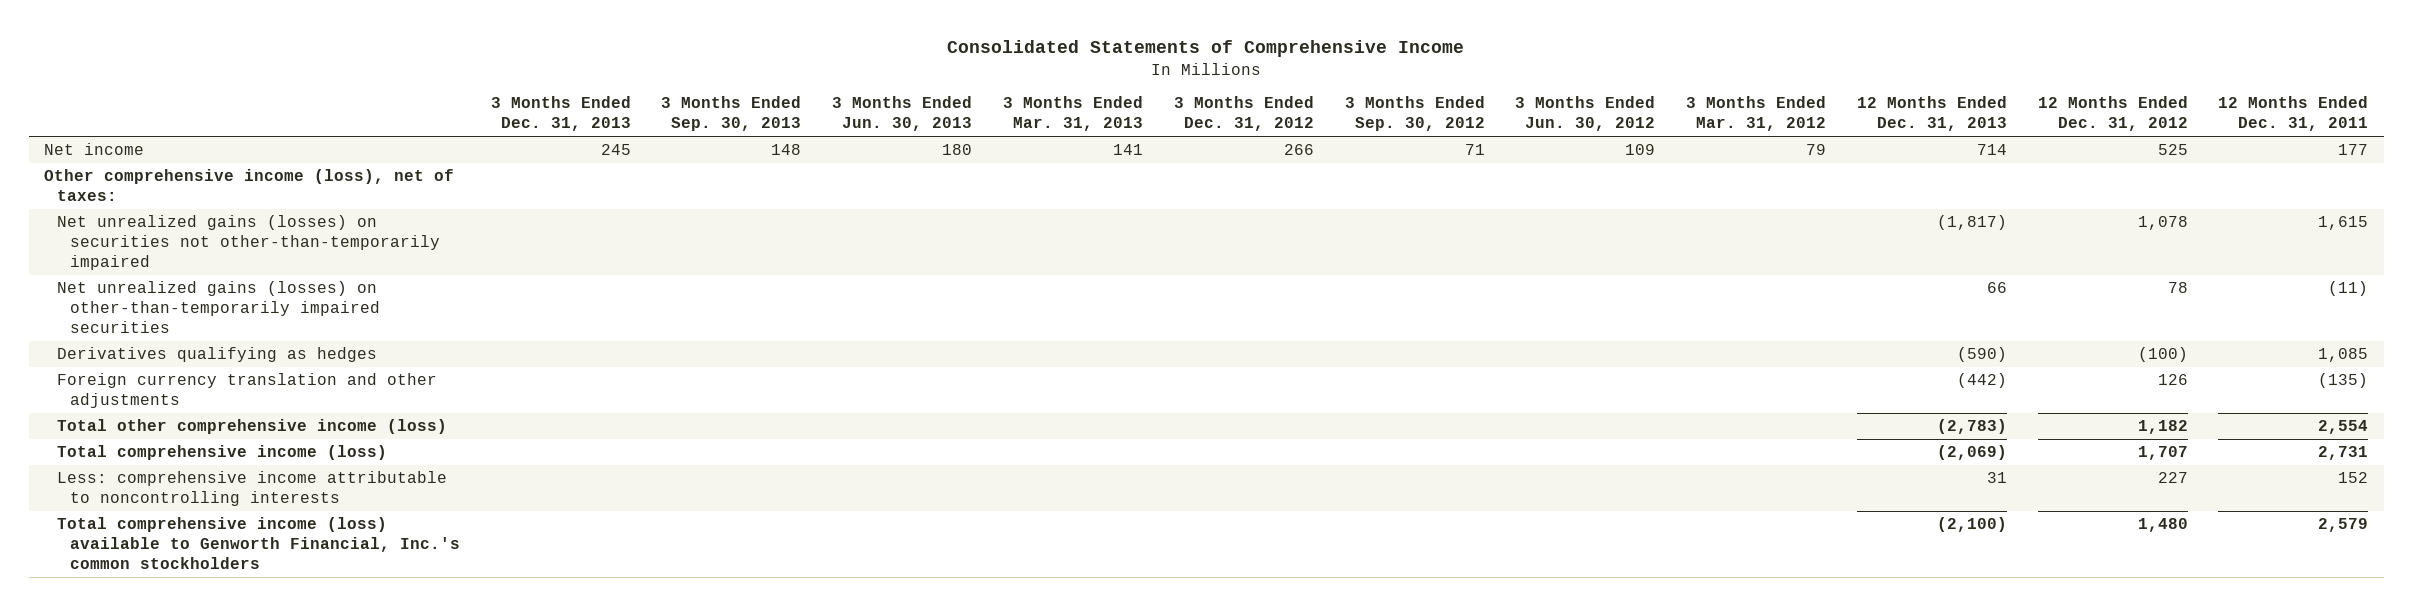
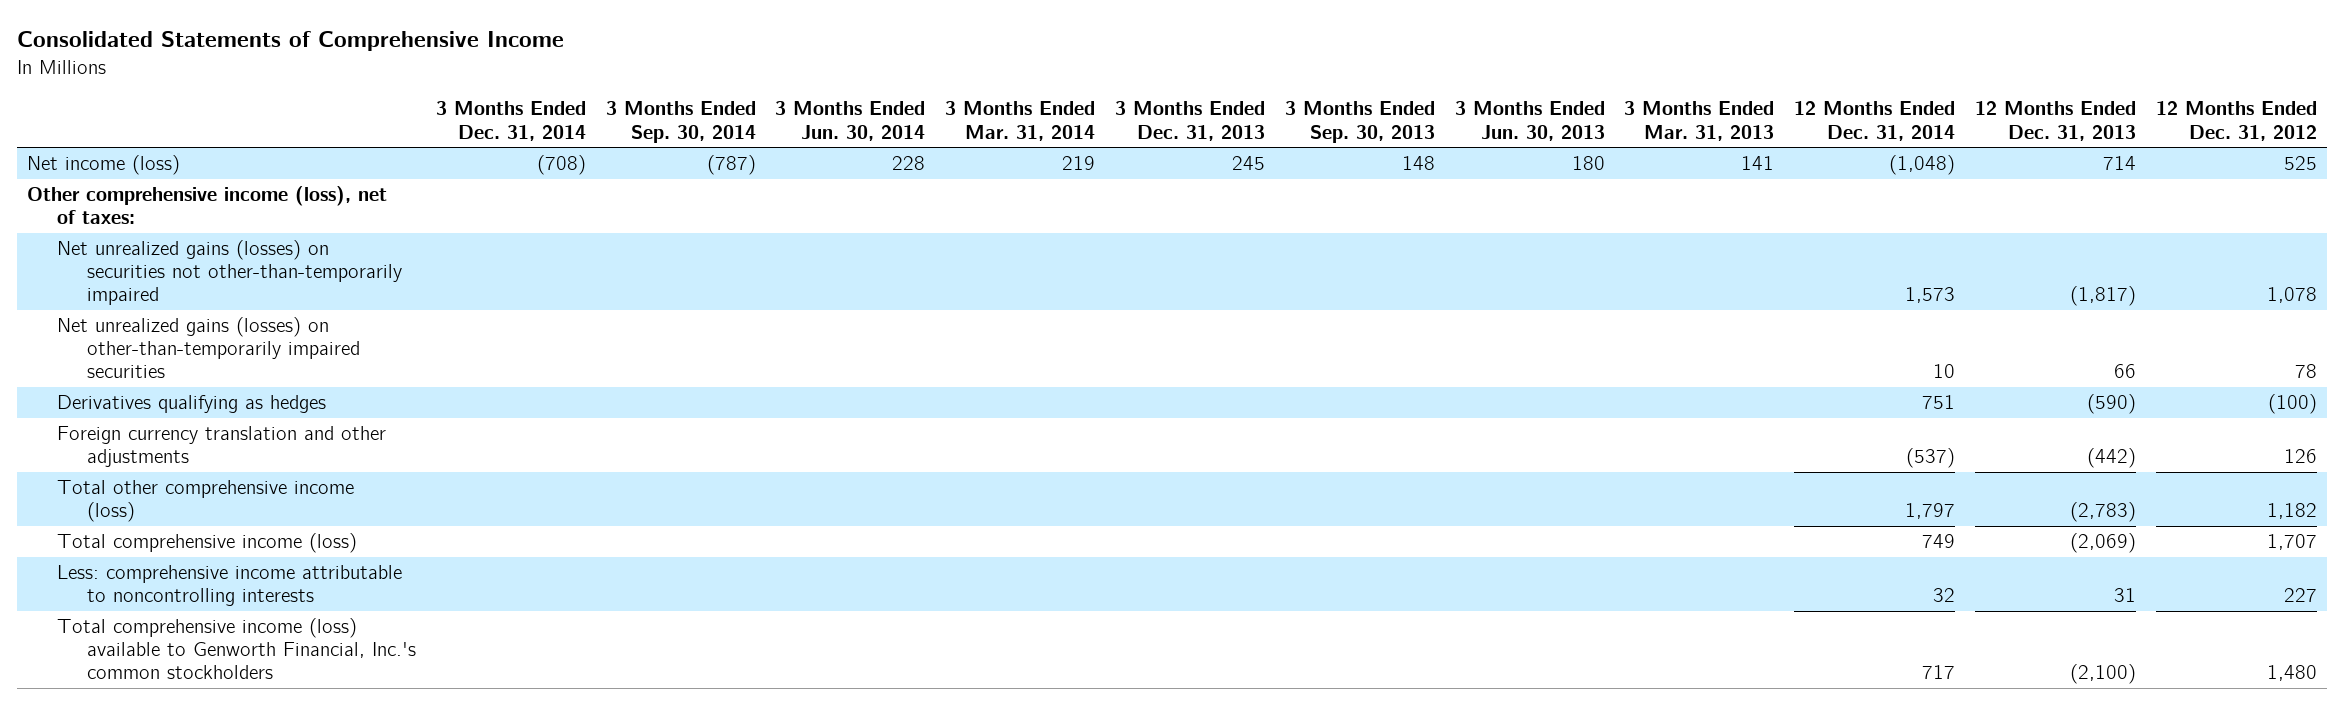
[1173,96,1314,132] 3 Months Ended Dec. 31, 2012 -> none
[1344,96,1485,132] 3 Months Ended Sep. 30, 2012 -> none
[1515,96,1656,132] 3 Months Ended Jun. 30, 2012 -> none
[1686,96,1827,132] 3 Months Ended Mar. 31, 2012 -> none
[2218,96,2369,132] 12 Months Ended Dec. 31, 2011 -> none
none -> [435,101,586,141] 3 Months Ended Dec. 31, 2014
none -> [605,101,756,143] 3 Months Ended Sep. 30, 2014
none -> [775,101,926,141] 3 Months Ended Jun. 30, 2014
none -> [945,101,1096,141] 3 Months Ended Mar. 31, 2014
none -> [1794,101,1956,141] 12 Months Ended Dec. 31, 2014
[44,143,145,156] Net income -> [26,155,180,176] Net income (loss)

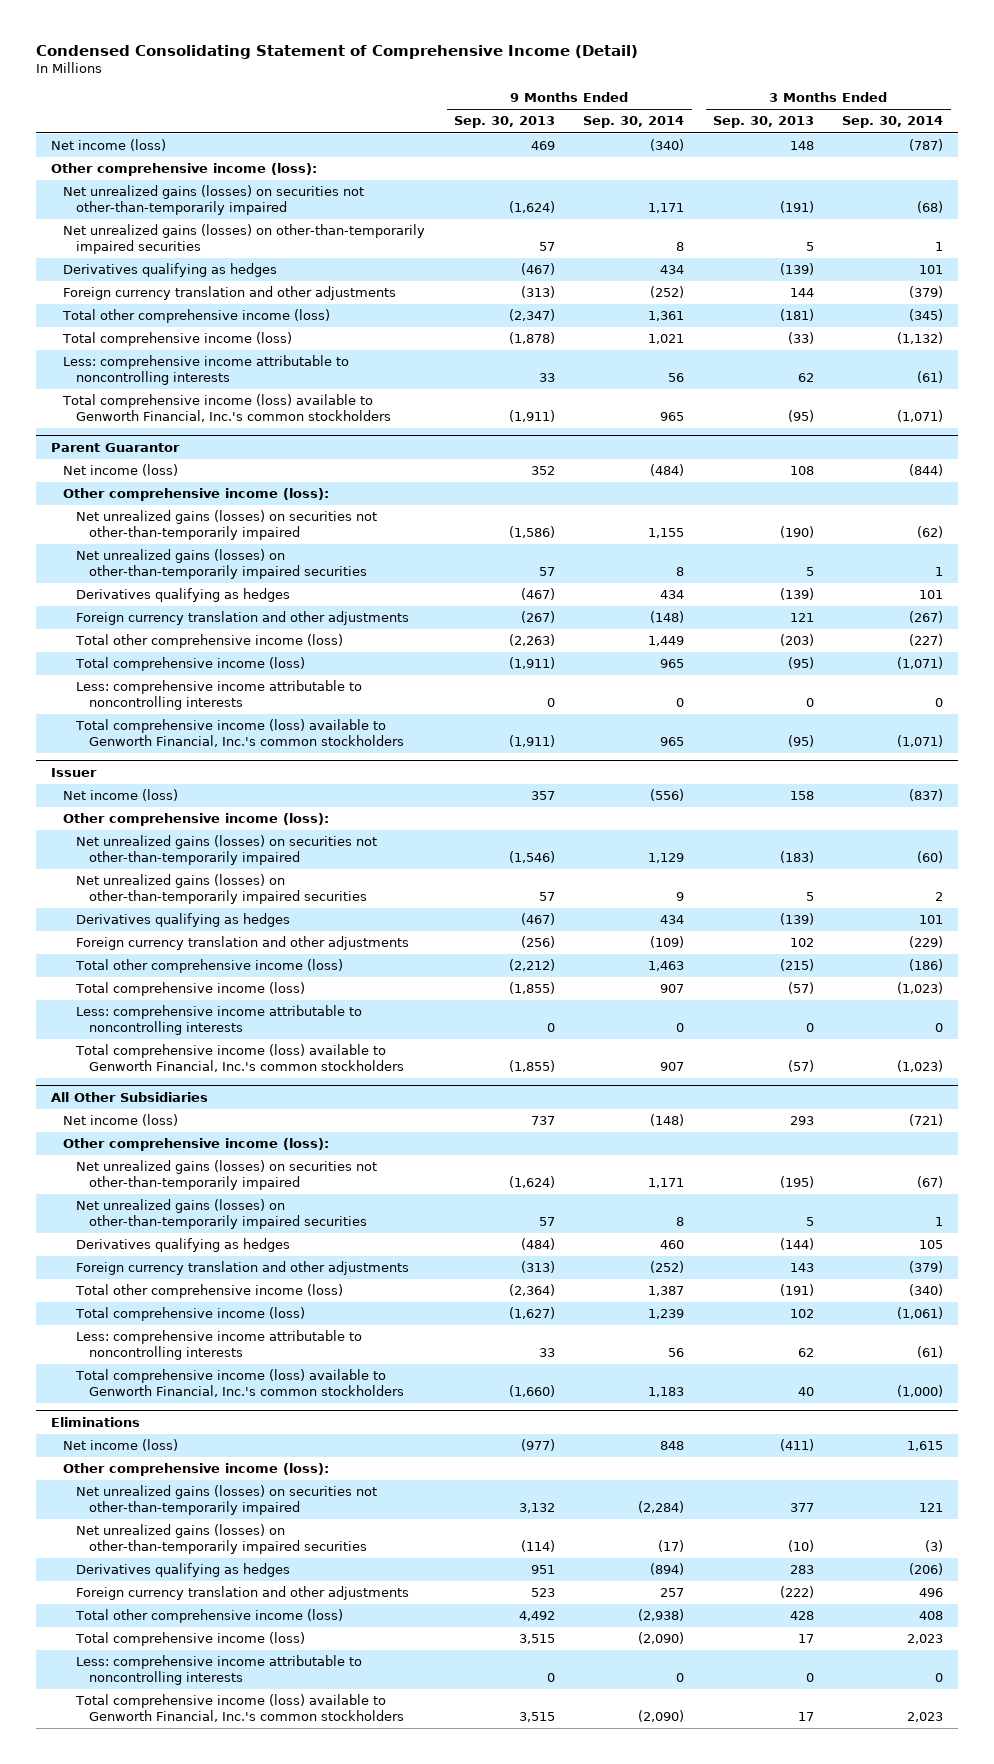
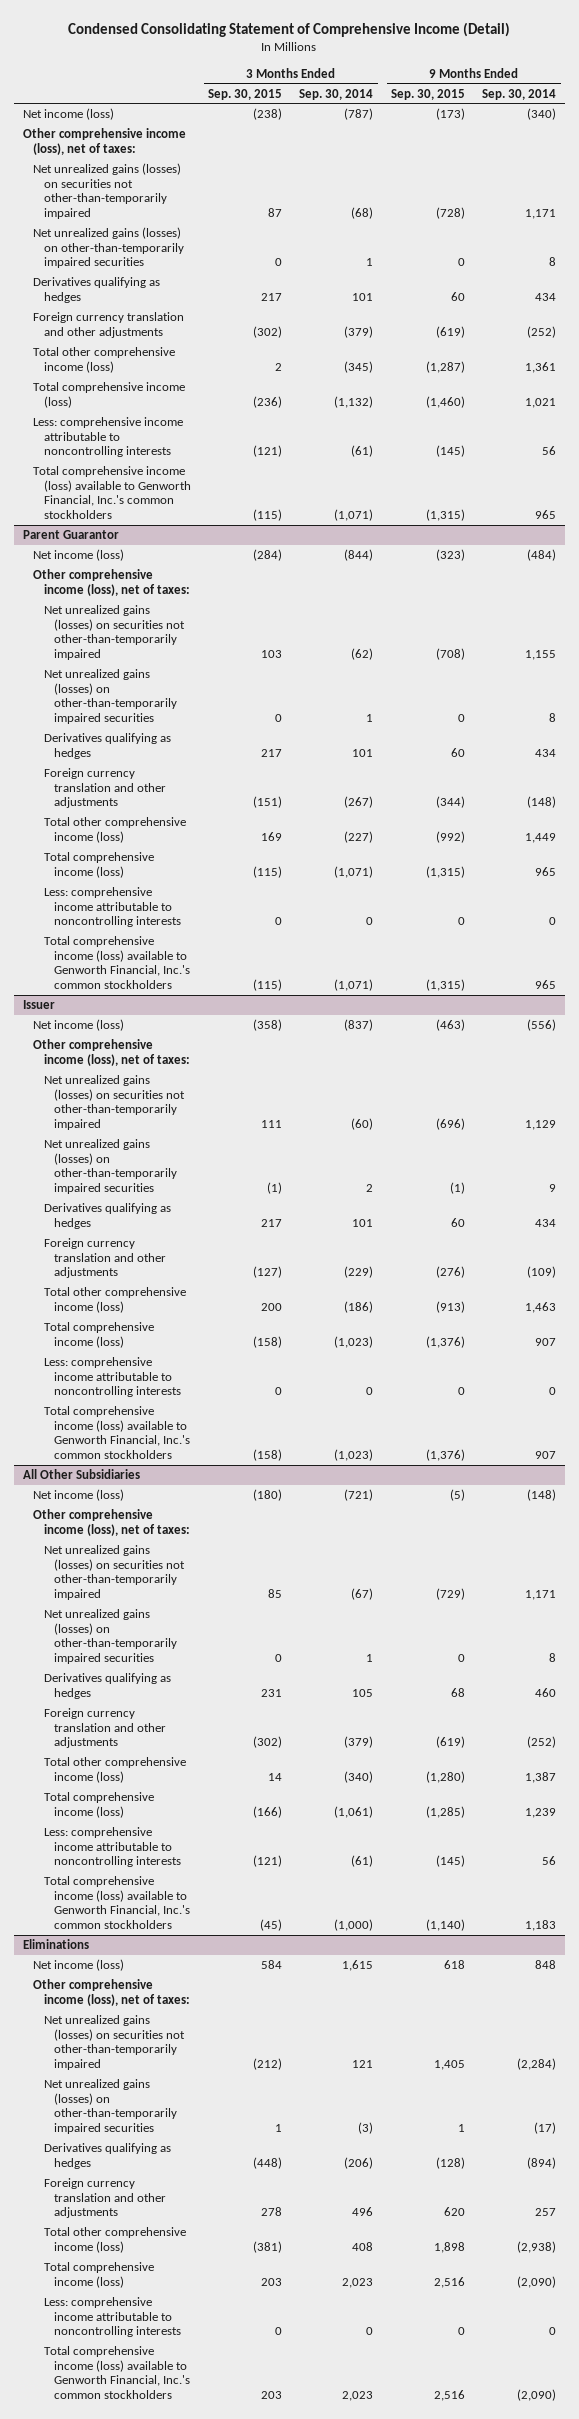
[453,116,555,129] Sep. 30, 2013 -> none
[712,116,814,129] Sep. 30, 2013 -> none
none -> [208,88,283,100] Sep. 30, 2015
none -> [390,88,465,100] Sep. 30, 2015
[50,163,317,177] Other comprehensive income (loss): -> [22,128,186,155] Other comprehensive income (loss), net of taxes:
[63,488,330,502] Other comprehensive income (loss): -> [33,569,190,596] Other comprehensive income (loss), net of taxes:
[63,813,330,827] Other comprehensive income (loss): -> [33,1039,190,1066] Other comprehensive income (loss), net of taxes:
[63,1138,330,1152] Other comprehensive income (loss): -> [33,1509,190,1536] Other comprehensive income (loss), net of taxes:
[63,1463,330,1477] Other comprehensive income (loss): -> [33,1979,190,2006] Other comprehensive income (loss), net of taxes:

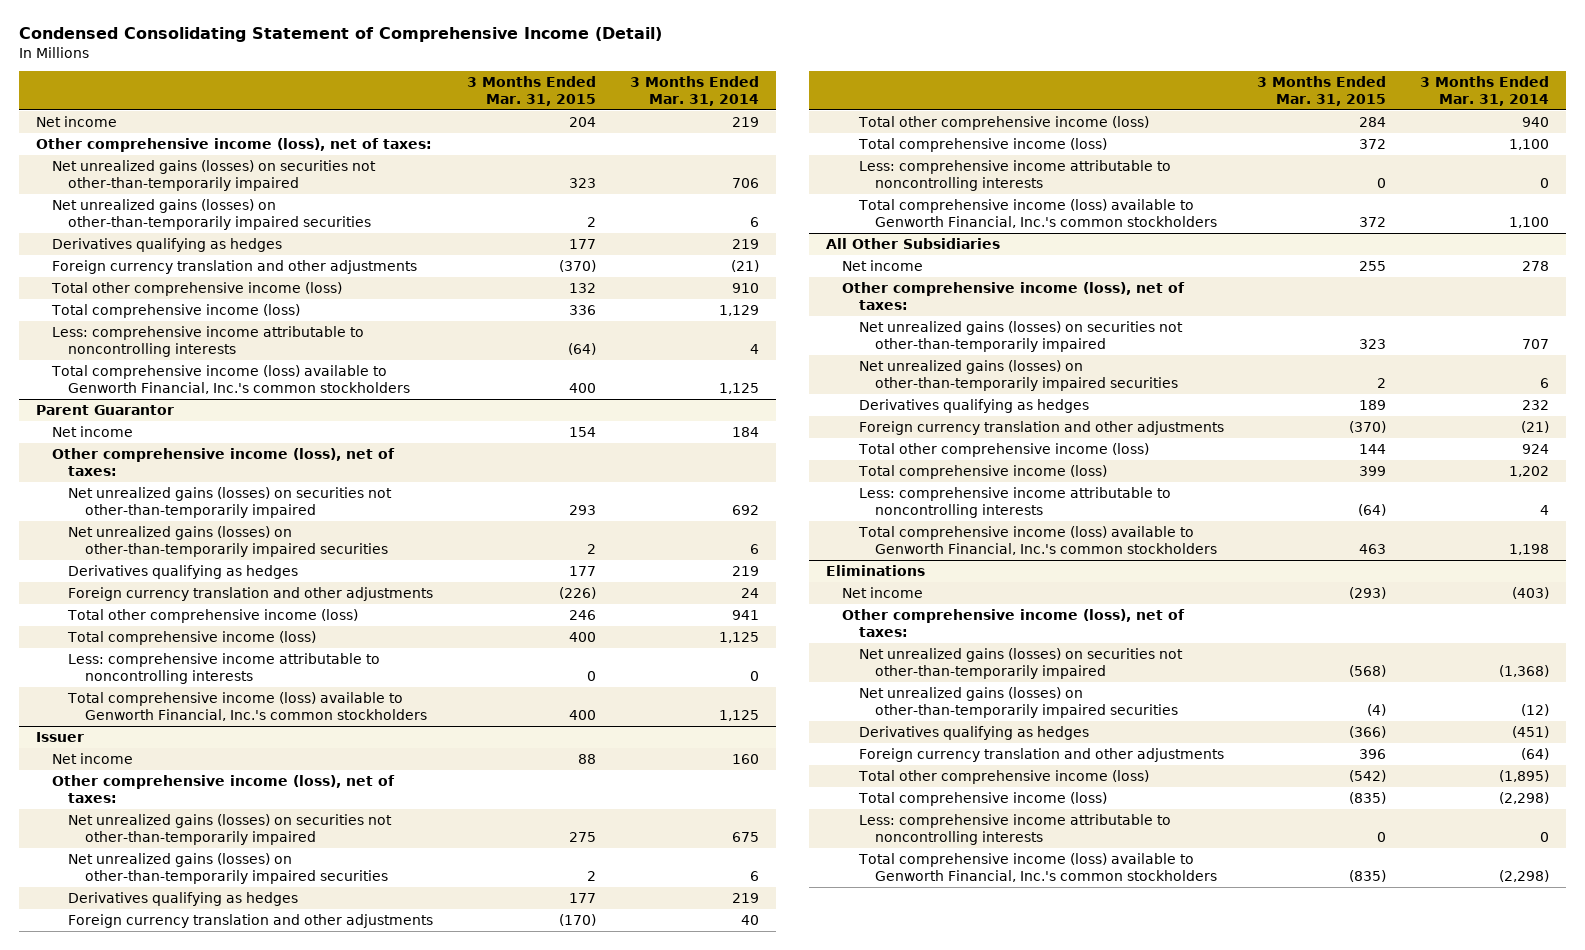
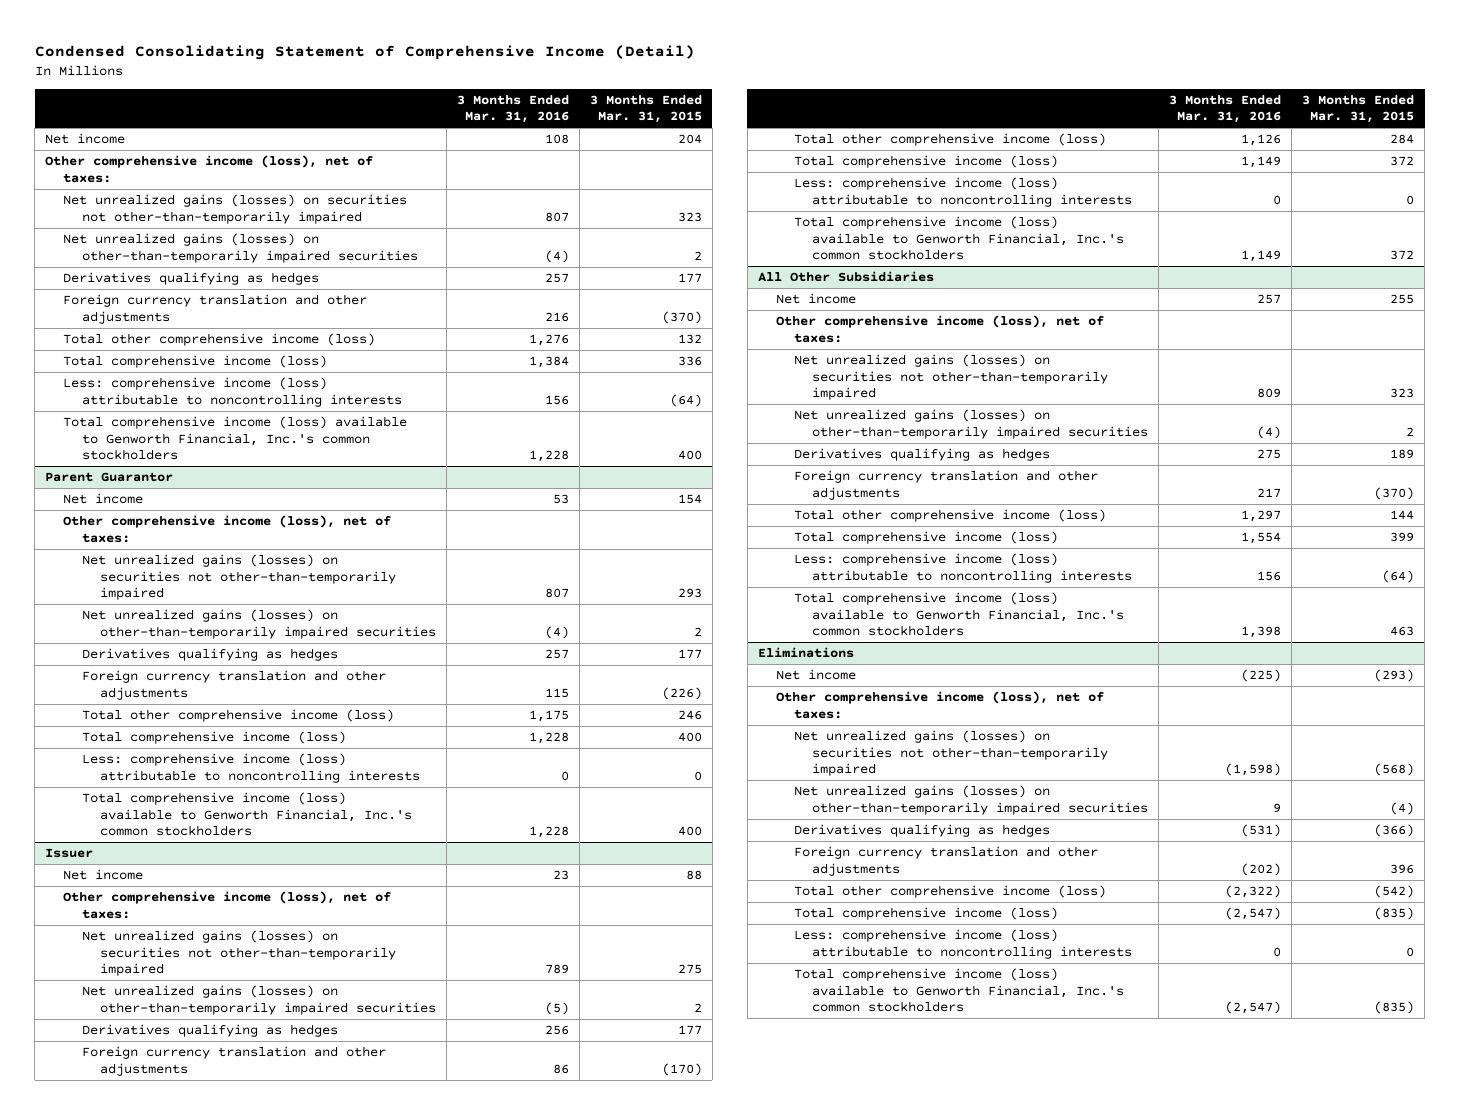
[629,75,759,106] 3 Months Ended Mar. 31, 2014 -> none
none -> [456,94,569,124] 3 Months Ended Mar. 31, 2016
[52,325,365,358] Less: comprehensive income attributable to noncontrolling interests -> [63,377,402,407] Less: comprehensive income (loss) attributable to noncontrolling interests
[68,652,381,685] Less: comprehensive income attributable to noncontrolling interests -> [81,753,420,783] Less: comprehensive income (loss) attributable to noncontrolling interests
[858,159,1171,192] Less: comprehensive income attributable to noncontrolling interests -> [793,177,1133,207] Less: comprehensive income (loss) attributable to noncontrolling interests
[858,486,1171,519] Less: comprehensive income attributable to noncontrolling interests -> [793,553,1133,583] Less: comprehensive income (loss) attributable to noncontrolling interests
[858,813,1171,846] Less: comprehensive income attributable to noncontrolling interests -> [793,929,1133,959] Less: comprehensive income (loss) attributable to noncontrolling interests

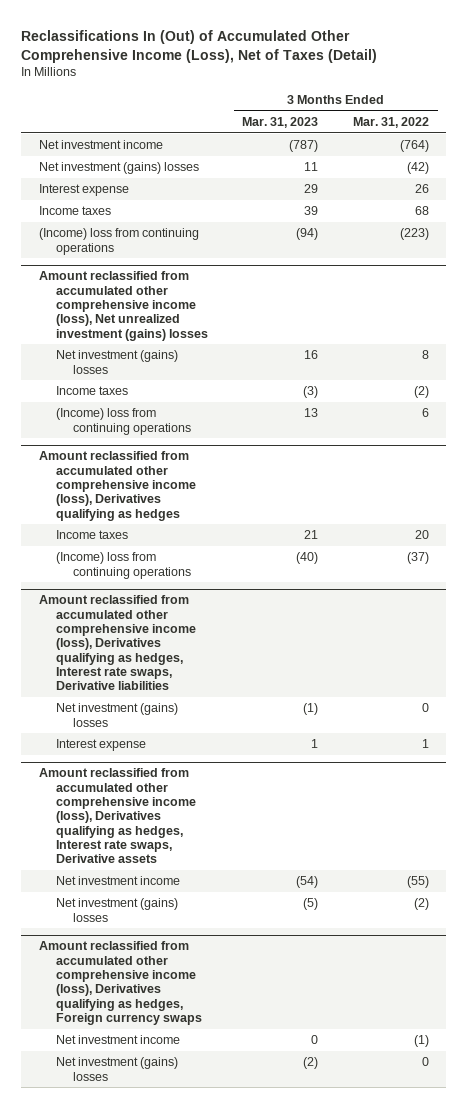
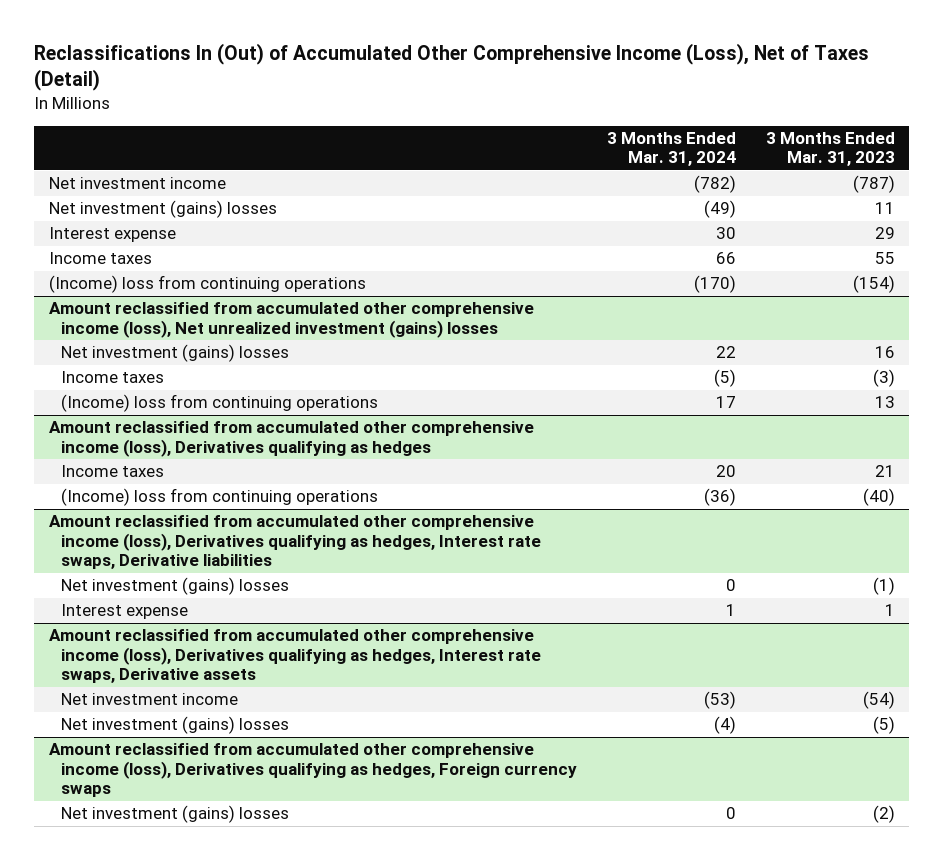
[353,116,430,128] Mar. 31, 2022 -> none
none -> [606,131,736,167] 3 Months Ended Mar. 31, 2024
[304,206,319,216] 39 -> [874,252,895,265] 55
[296,228,319,241] (94) -> [852,275,895,294] (154)
[55,1035,180,1045] Net investment income -> none

